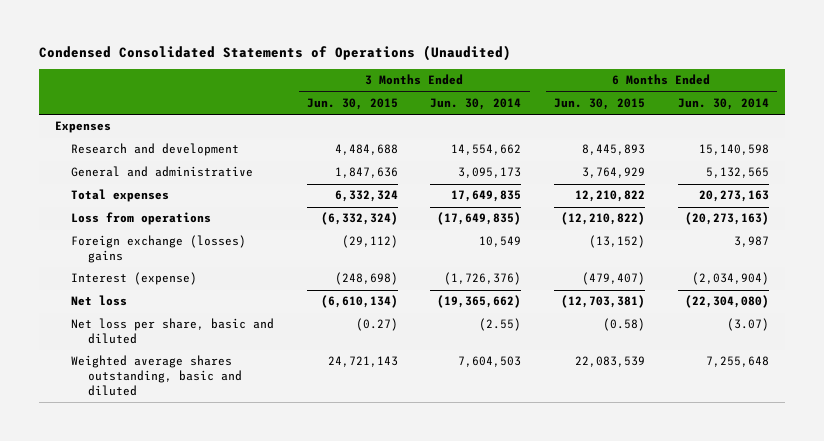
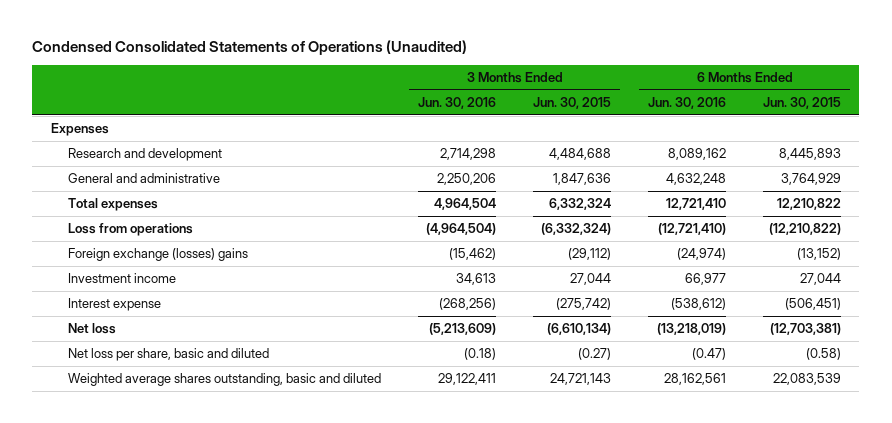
[430,97,522,110] Jun. 30, 2014 -> none
[677,97,769,110] Jun. 30, 2014 -> none
none -> [418,96,497,109] Jun. 30, 2016
none -> [648,96,727,109] Jun. 30, 2016
none -> [68,272,177,283] Investment income
[71,272,198,286] Interest (expense) -> [68,297,162,311] Interest expense
[334,272,398,286] (248,698) -> [556,297,612,310] (275,742)
[582,272,646,286] (479,407) -> [785,297,842,310] (506,451)

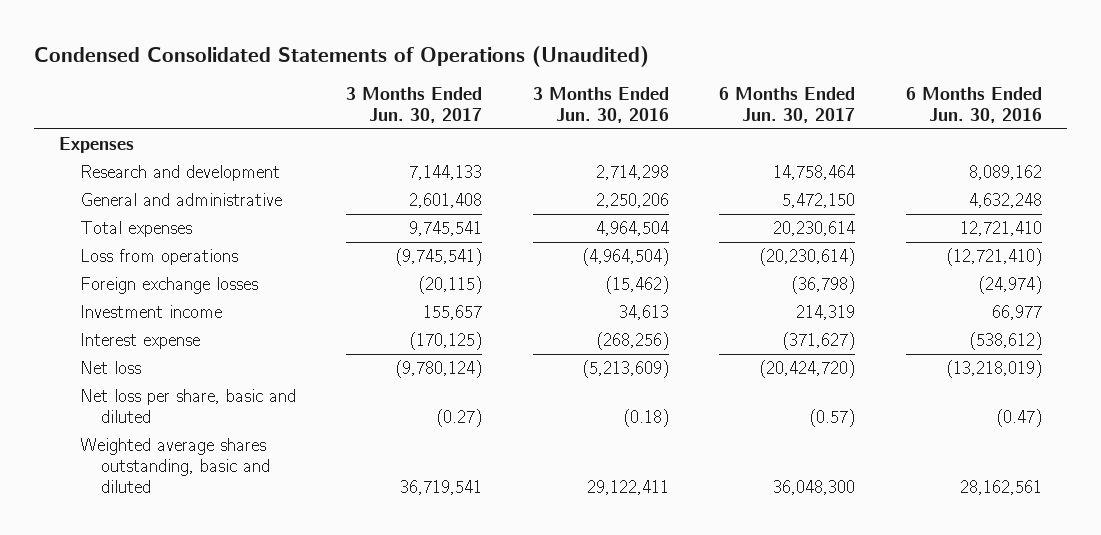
[533,96,612,109] Jun. 30, 2015 -> none
[763,96,842,109] Jun. 30, 2015 -> none
none -> [346,87,483,124] 3 Months Ended Jun. 30, 2017
none -> [719,87,856,124] 6 Months Ended Jun. 30, 2017
[68,247,249,261] Foreign exchange (losses) gains -> [79,277,258,295] Foreign exchange losses

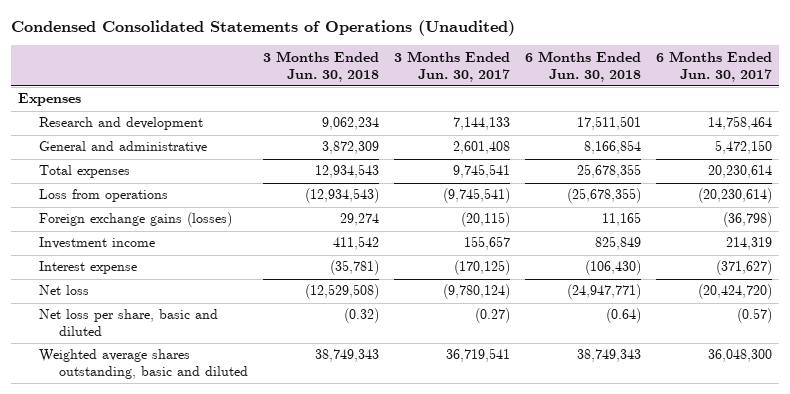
[532,87,669,124] 3 Months Ended Jun. 30, 2016 -> none
[905,87,1042,124] 6 Months Ended Jun. 30, 2016 -> none
none -> [263,50,380,82] 3 Months Ended Jun. 30, 2018
none -> [524,50,641,82] 6 Months Ended Jun. 30, 2018
[79,277,258,295] Foreign exchange losses -> [38,212,232,228] Foreign exchange gains (losses)

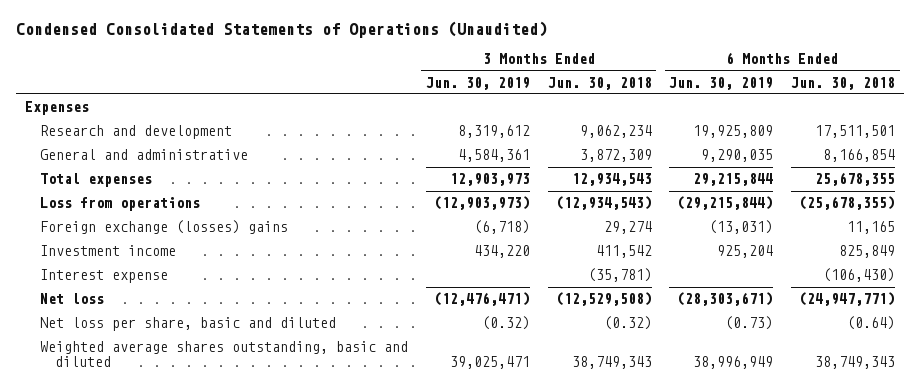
[393,50,510,82] 3 Months Ended Jun. 30, 2017 -> none
[655,50,772,82] 6 Months Ended Jun. 30, 2017 -> none
none -> [425,76,530,90] Jun. 30, 2019
none -> [669,76,774,90] Jun. 30, 2019
[38,212,232,228] Foreign exchange gains (losses) -> [40,220,289,235] Foreign exchange (losses) gains

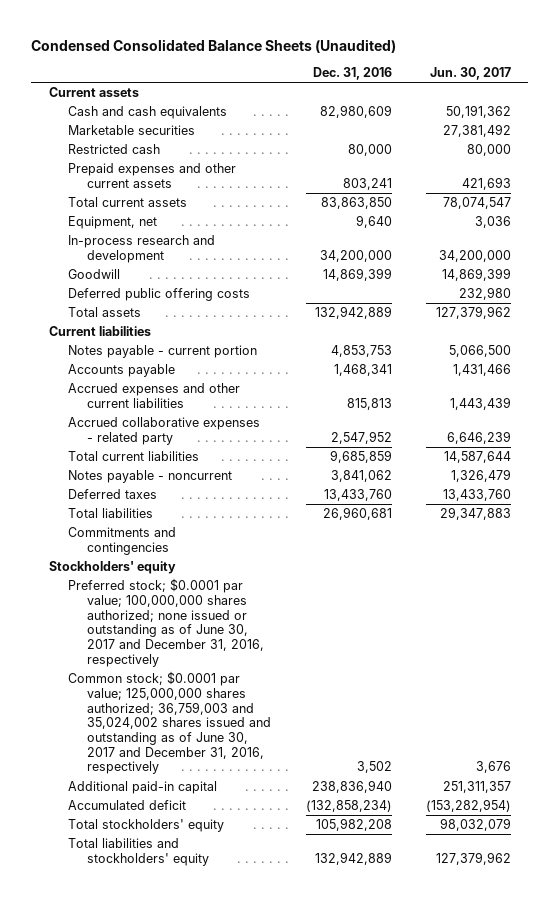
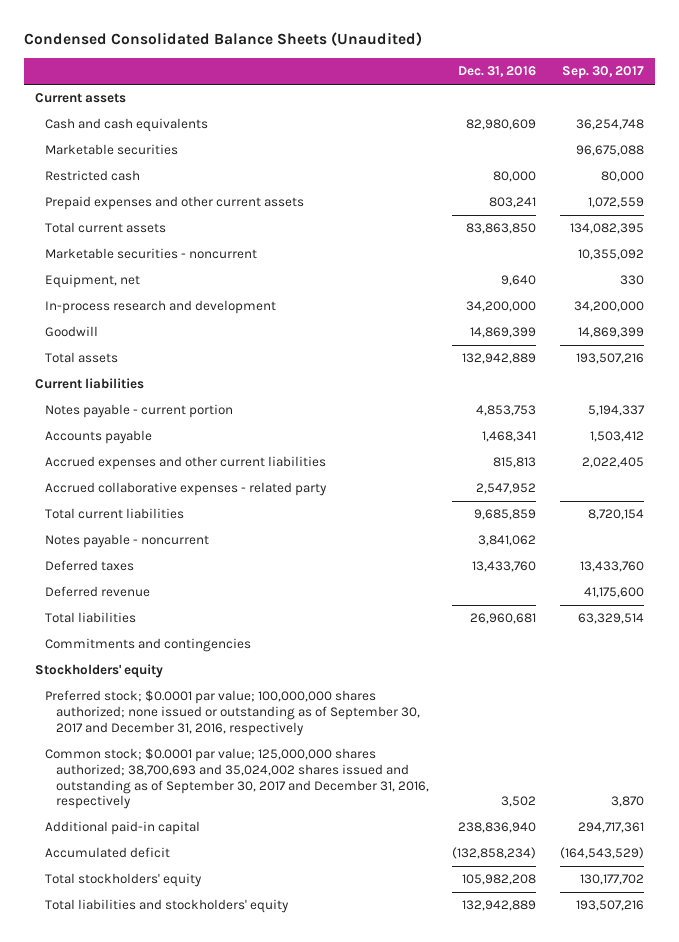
[430,67,512,81] Jun. 30, 2017 -> none
none -> [561,66,644,80] Sep. 30, 2017
none -> [45,248,258,260] Marketable securities - noncurrent
[67,288,250,302] Deferred public offering costs -> none
none -> [45,586,151,598] Deferred revenue
[67,578,265,667] Preferred stock; $0.0001 par value; 100,000,000 shares authorized; none issued or outstanding as of June 30, 2017 and December 31, 2016, respectively -> [45,690,420,736] Preferred stock; $0.0001 par value; 100,000,000 shares authorized; none issued or outstanding as of September 30, 2017 and December 31, 2016, respectively
[67,671,272,775] Common stock; $0.0001 par value; 125,000,000 shares authorized; 36,759,003 and 35,024,002 shares issued and outstanding as of June 30, 2017 and December 31, 2016, respectively -> [45,748,429,810] Common stock; $0.0001 par value; 125,000,000 shares authorized; 38,700,693 and 35,024,002 shares issued and outstanding as of September 30, 2017 and December 31, 2016, respectively

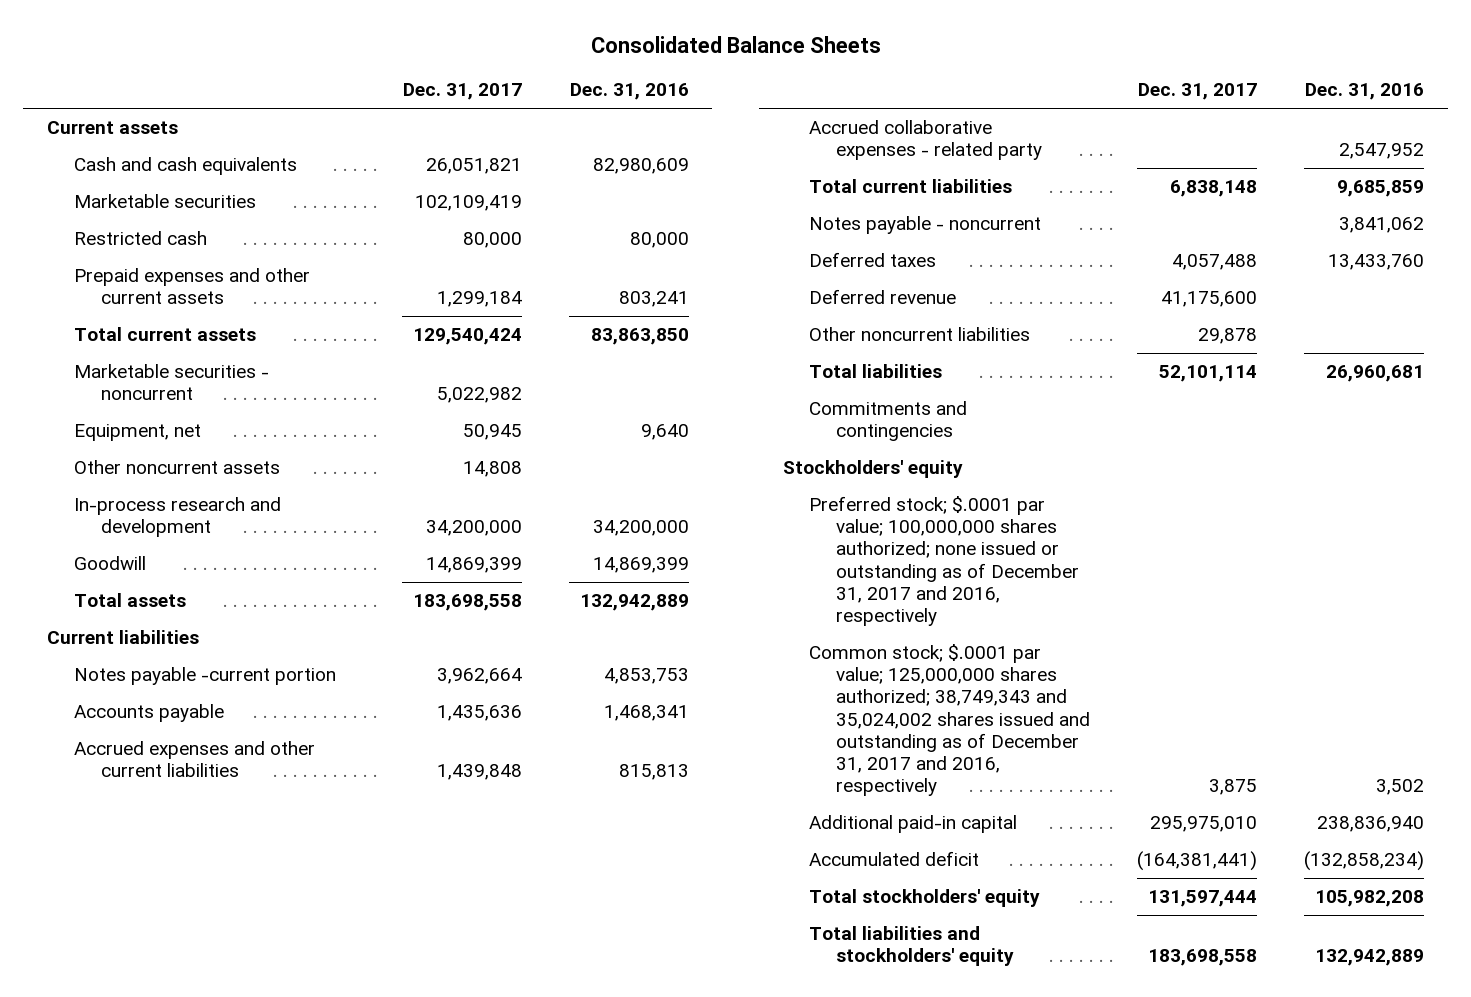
[23,32,422,47] Condensed Consolidated Balance Sheets (Unaudited) -> [590,35,881,53] Consolidated Balance Sheets
[561,66,644,80] Sep. 30, 2017 -> none
none -> [402,83,522,101] Dec. 31, 2017
none -> [73,460,280,475] Other noncurrent assets
[45,404,234,419] Notes payable - current portion -> [73,667,336,686] Notes payable -current portion
none -> [809,327,1031,342] Other noncurrent liabilities
[45,690,420,736] Preferred stock; $0.0001 par value; 100,000,000 shares authorized; none issued or outstanding as of September 30, 2017 and December 31, 2016, respectively -> [809,496,1080,626] Preferred stock; $.0001 par value; 100,000,000 shares authorized; none issued or outstanding as of December 31, 2017 and 2016, respectively
[45,748,429,810] Common stock; $0.0001 par value; 125,000,000 shares authorized; 38,700,693 and 35,024,002 shares issued and outstanding as of September 30, 2017 and December 31, 2016, respectively -> [809,644,1091,797] Common stock; $.0001 par value; 125,000,000 shares authorized; 38,749,343 and 35,024,002 shares issued and outstanding as of December 31, 2017 and 2016, respectively

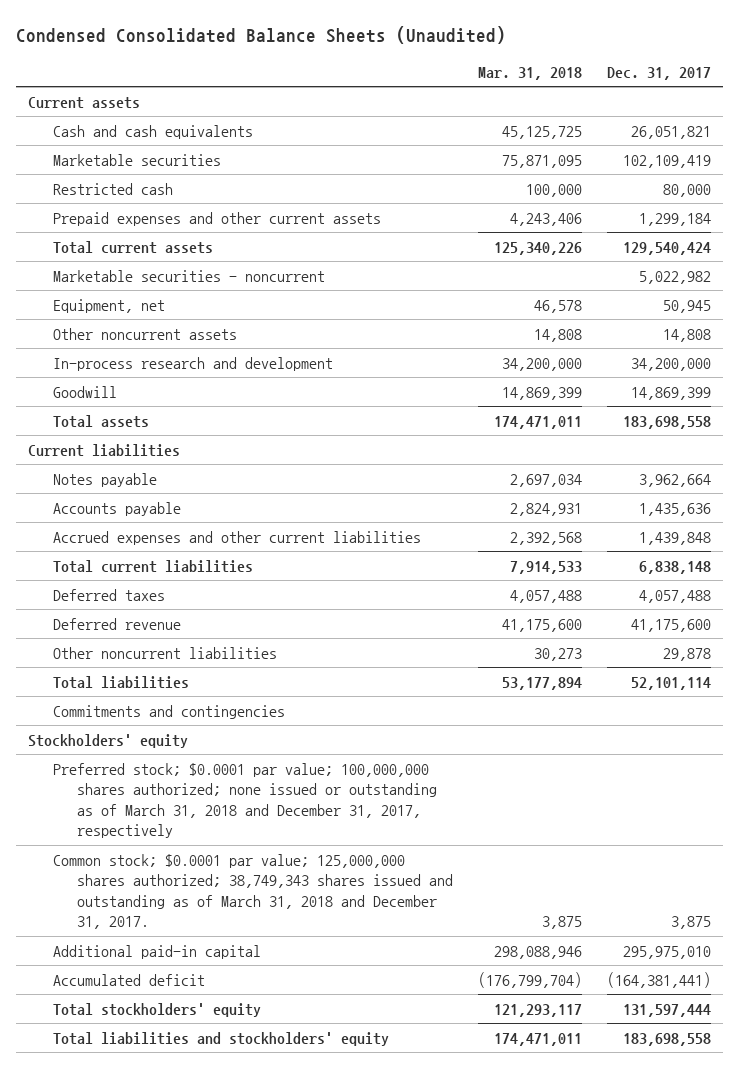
[590,35,881,53] Consolidated Balance Sheets -> [15,25,506,44] Condensed Consolidated Balance Sheets (Unaudited)
[569,83,689,101] Dec. 31, 2016 -> none
none -> [478,66,583,80] Mar. 31, 2018
[73,667,336,686] Notes payable -current portion -> [52,472,157,487] Notes payable
[809,120,1043,161] Accrued collaborative expenses - related party -> none
[809,216,1042,235] Notes payable - noncurrent -> none
[809,496,1080,626] Preferred stock; $.0001 par value; 100,000,000 shares authorized; none issued or outstanding as of December 31, 2017 and 2016, respectively -> [52,762,438,839] Preferred stock; $0.0001 par value; 100,000,000 shares authorized; none issued or outstanding as of March 31, 2018 and December 31, 2017, respectively
[809,644,1091,797] Common stock; $.0001 par value; 125,000,000 shares authorized; 38,749,343 and 35,024,002 shares issued and outstanding as of December 31, 2017 and 2016, respectively -> [52,853,454,930] Common stock; $0.0001 par value; 125,000,000 shares authorized; 38,749,343 shares issued and outstanding as of March 31, 2018 and December 31, 2017.

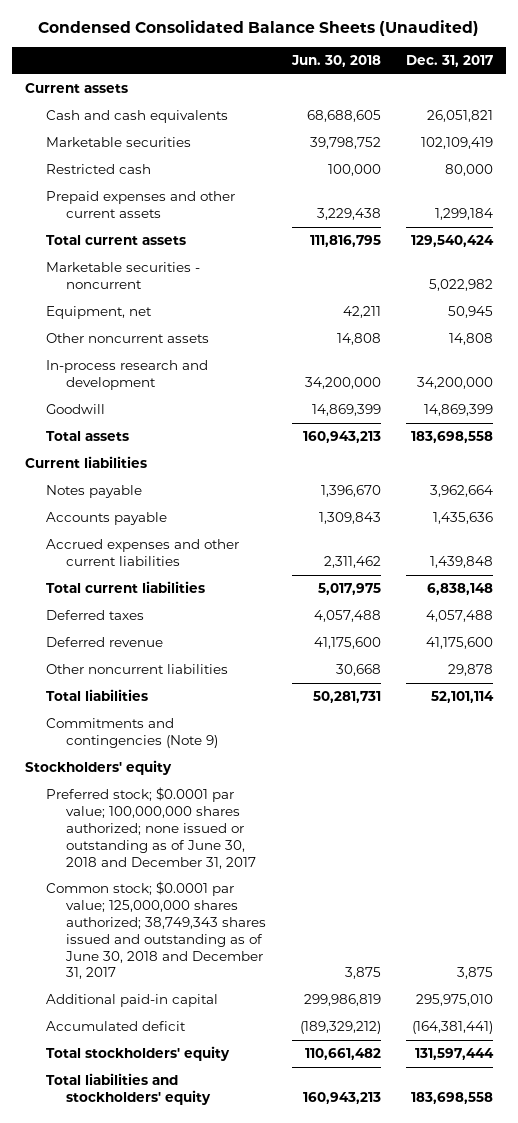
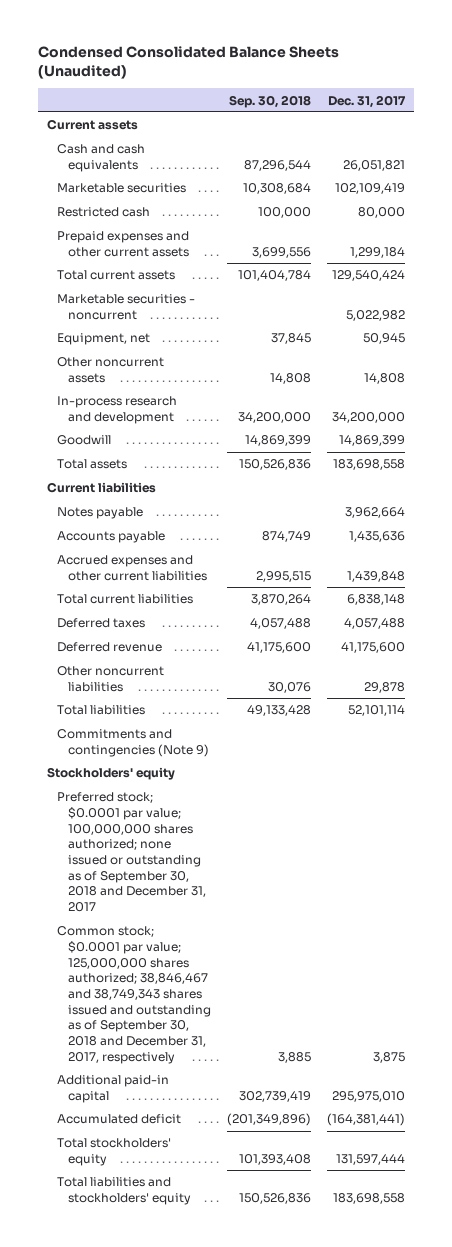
[290,54,381,67] Jun. 30, 2018 -> none
none -> [229,94,312,108] Sep. 30, 2018
[45,787,257,869] Preferred stock; $0.0001 par value; 100,000,000 shares authorized; none issued or outstanding as of June 30, 2018 and December 31, 2017 -> [57,792,206,913] Preferred stock; $0.0001 par value; 100,000,000 shares authorized; none issued or outstanding as of September 30, 2018 and December 31, 2017
[45,881,267,980] Common stock; $0.0001 par value; 125,000,000 shares authorized; 38,749,343 shares issued and outstanding as of June 30, 2018 and December 31, 2017 -> [57,926,211,1064] Common stock; $0.0001 par value; 125,000,000 shares authorized; 38,846,467 and 38,749,343 shares issued and outstanding as of September 30, 2018 and December 31, 2017, respectively

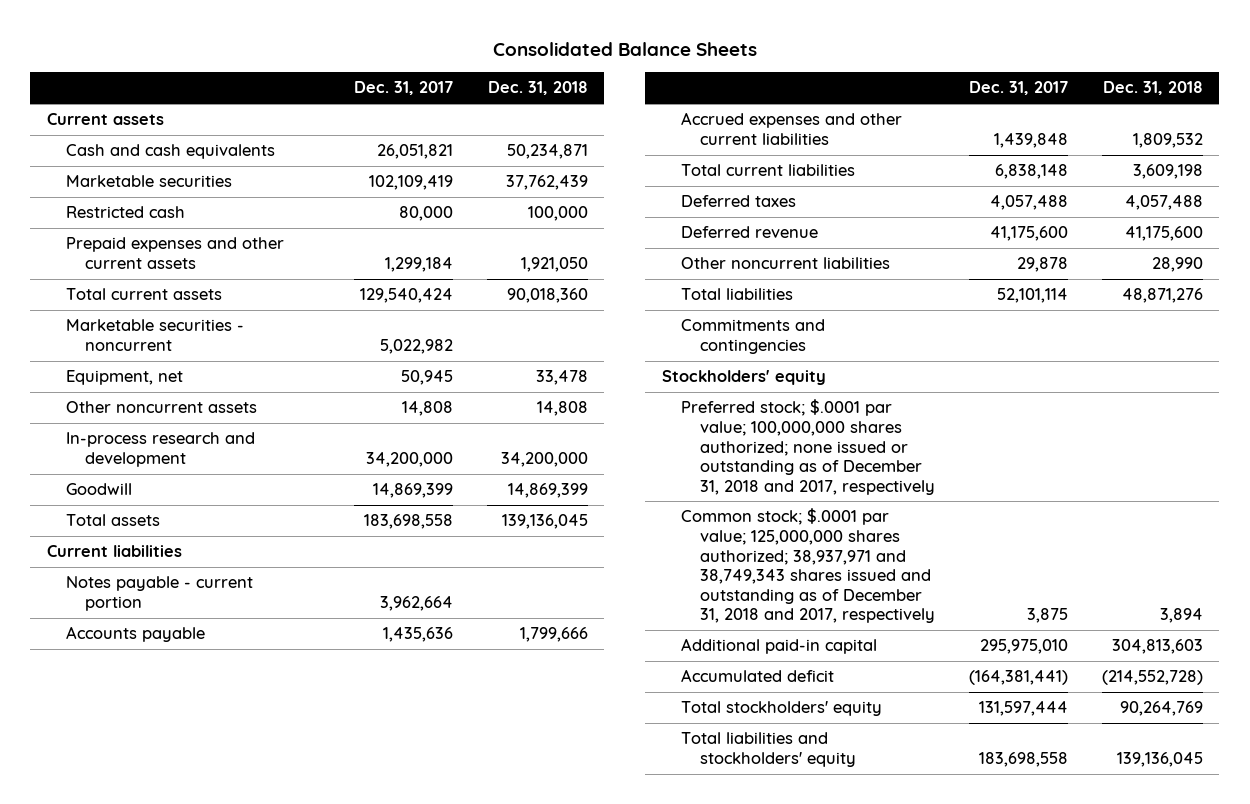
[38,46,340,80] Condensed Consolidated Balance Sheets (Unaudited) -> [492,41,757,56] Consolidated Balance Sheets
[229,94,312,108] Sep. 30, 2018 -> none
none -> [487,81,588,96] Dec. 31, 2018
[57,507,144,520] Notes payable -> [66,576,254,611] Notes payable - current portion
[57,729,209,757] Commitments and contingencies (Note 9) -> [681,319,826,354] Commitments and contingencies
[57,792,206,913] Preferred stock; $0.0001 par value; 100,000,000 shares authorized; none issued or outstanding as of September 30, 2018 and December 31, 2017 -> [681,399,936,495] Preferred stock; $.0001 par value; 100,000,000 shares authorized; none issued or outstanding as of December 31, 2018 and 2017, respectively
[57,926,211,1064] Common stock; $0.0001 par value; 125,000,000 shares authorized; 38,846,467 and 38,749,343 shares issued and outstanding as of September 30, 2018 and December 31, 2017, respectively -> [681,508,936,624] Common stock; $.0001 par value; 125,000,000 shares authorized; 38,937,971 and 38,749,343 shares issued and outstanding as of December 31, 2018 and 2017, respectively

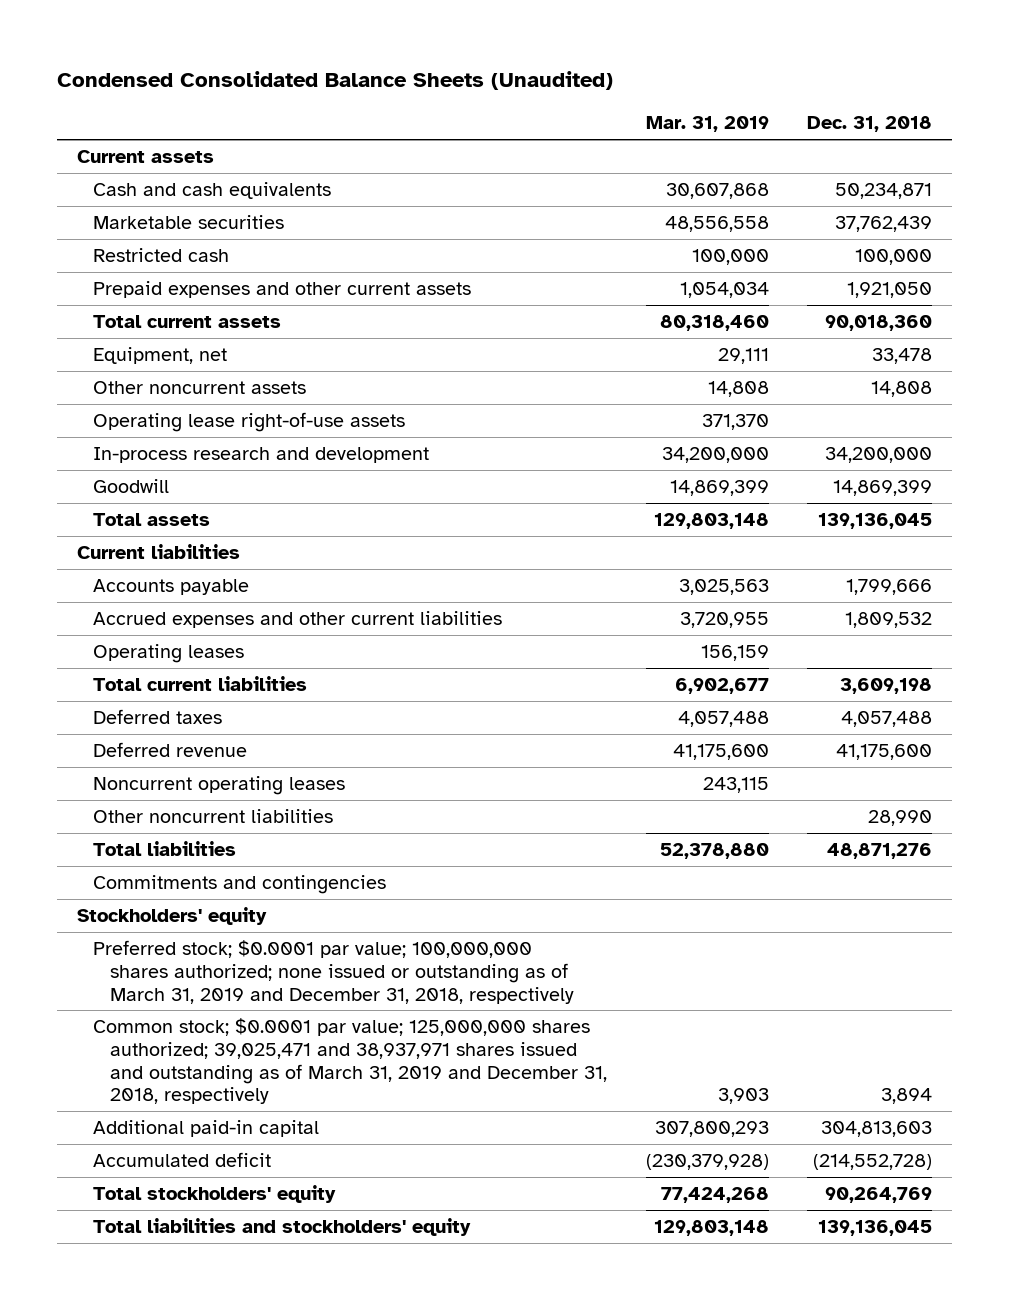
[492,41,757,56] Consolidated Balance Sheets -> [57,71,614,91] Condensed Consolidated Balance Sheets (Unaudited)
[353,81,453,96] Dec. 31, 2017 -> none
none -> [645,116,769,133] Mar. 31, 2019
[66,319,245,351] Marketable securities - noncurrent -> none
none -> [93,411,406,432] Operating lease right-of-use assets
[66,576,254,611] Notes payable - current portion -> none
none -> [93,643,245,663] Operating leases
none -> [93,775,346,795] Noncurrent operating leases
[681,399,936,495] Preferred stock; $.0001 par value; 100,000,000 shares authorized; none issued or outstanding as of December 31, 2018 and 2017, respectively -> [93,939,574,1004] Preferred stock; $0.0001 par value; 100,000,000 shares authorized; none issued or outstanding as of March 31, 2019 and December 31, 2018, respectively
[681,508,936,624] Common stock; $.0001 par value; 125,000,000 shares authorized; 38,937,971 and 38,749,343 shares issued and outstanding as of December 31, 2018 and 2017, respectively -> [93,1017,607,1105] Common stock; $0.0001 par value; 125,000,000 shares authorized; 39,025,471 and 38,937,971 shares issued and outstanding as of March 31, 2019 and December 31, 2018, respectively

